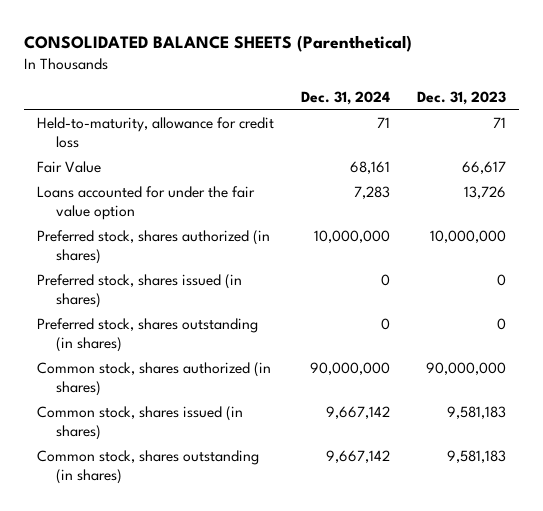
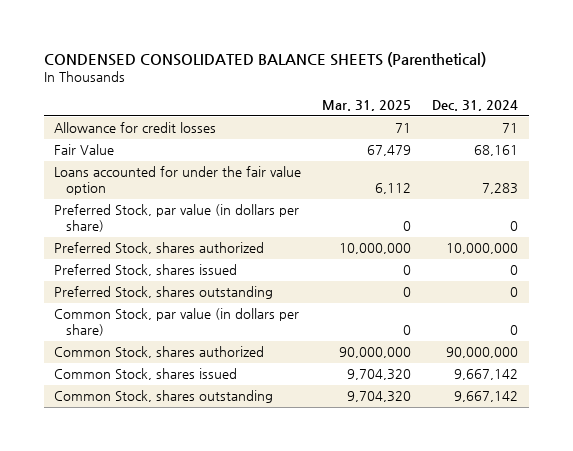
[24,35,413,53] CONSOLIDATED BALANCE SHEETS (Parenthetical) -> [44,51,487,67] CONDENSED CONSOLIDATED BALANCE SHEETS (Parenthetical)
[416,90,506,105] Dec. 31, 2023 -> none
none -> [322,100,412,112] Mar. 31, 2025
[37,116,275,148] Held-to-maturity, allowance for credit loss -> [54,122,217,134] Allowance for credit losses
none -> [54,204,300,233] Preferred Stock, par value (in dollars per share)
[37,229,271,264] Preferred stock, shares authorized (in shares) -> [54,242,265,255] Preferred Stock, shares authorized
[37,273,243,308] Preferred stock, shares issued (in shares) -> [54,264,238,277] Preferred Stock, shares issued
[37,317,259,352] Preferred stock, shares outstanding (in shares) -> [54,286,274,300] Preferred Stock, shares outstanding
none -> [54,308,300,337] Common Stock, par value (in dollars per share)
[37,361,272,396] Common stock, shares authorized (in shares) -> [54,346,265,359] Common Stock, shares authorized
[37,405,244,440] Common stock, shares issued (in shares) -> [54,368,238,381] Common Stock, shares issued
[37,449,260,484] Common stock, shares outstanding (in shares) -> [54,390,274,404] Common Stock, shares outstanding

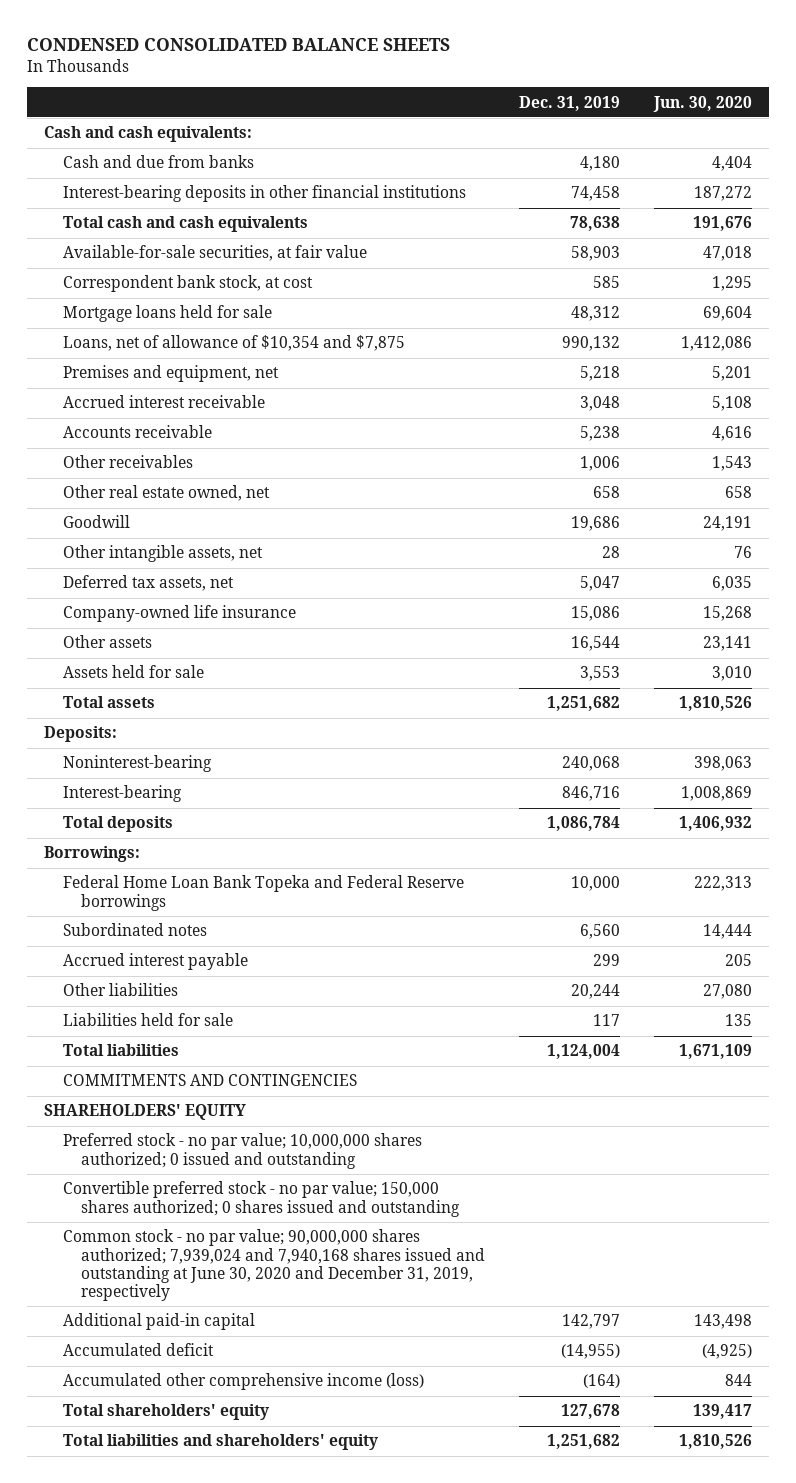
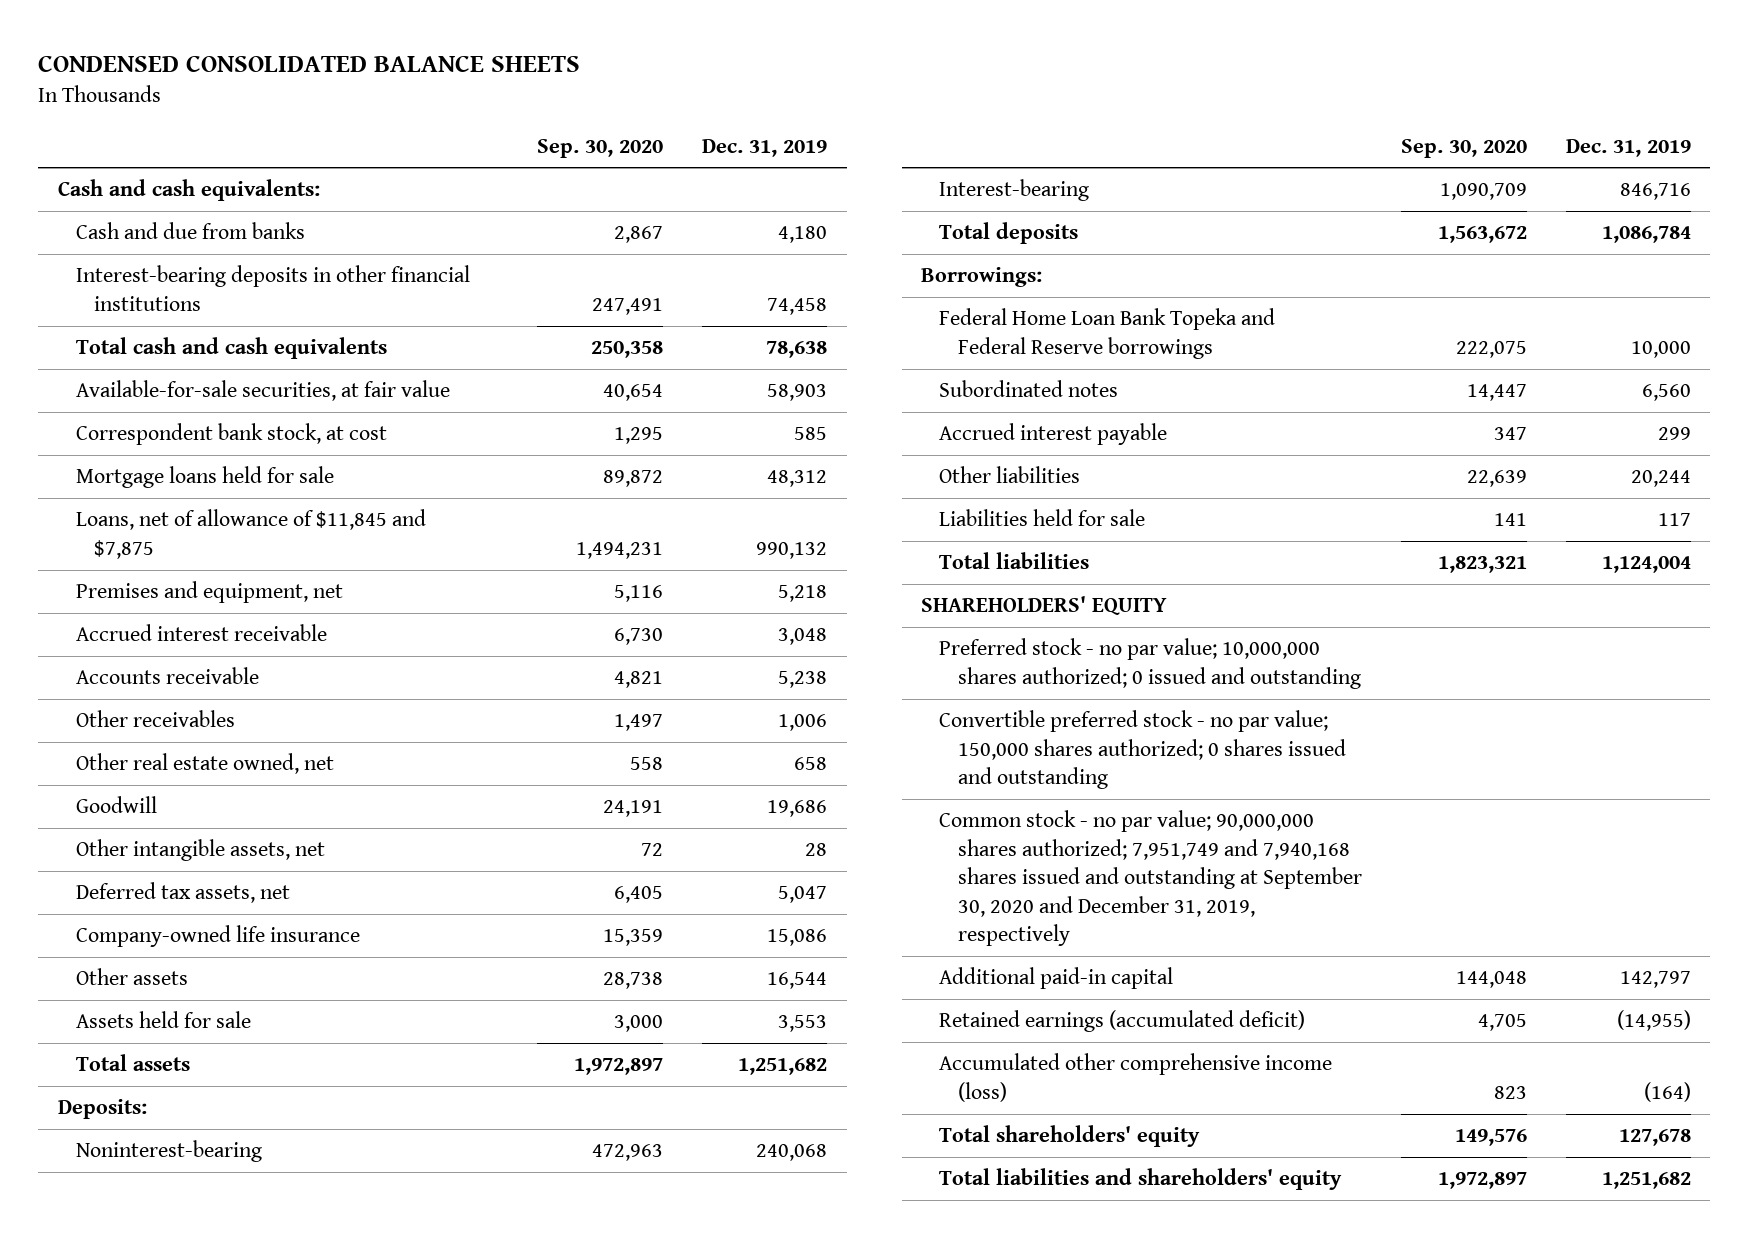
[652,95,752,112] Jun. 30, 2020 -> none
none -> [537,138,664,158] Sep. 30, 2020
[62,335,405,352] Loans, net of allowance of $10,354 and $7,875 -> [75,509,426,559] Loans, net of allowance of $11,845 and $7,875
[62,1074,357,1087] COMMITMENTS AND CONTINGENCIES -> none
[62,1229,486,1301] Common stock - no par value; 90,000,000 shares authorized; 7,939,024 and 7,940,168 shares issued and outstanding at June 30, 2020 and December 31, 2019, respectively -> [939,810,1362,947] Common stock - no par value; 90,000,000 shares authorized; 7,951,749 and 7,940,168 shares issued and outstanding at September 30, 2020 and December 31, 2019, respectively
[62,1343,214,1357] Accumulated deficit -> [939,1010,1306,1033] Retained earnings (accumulated deficit)

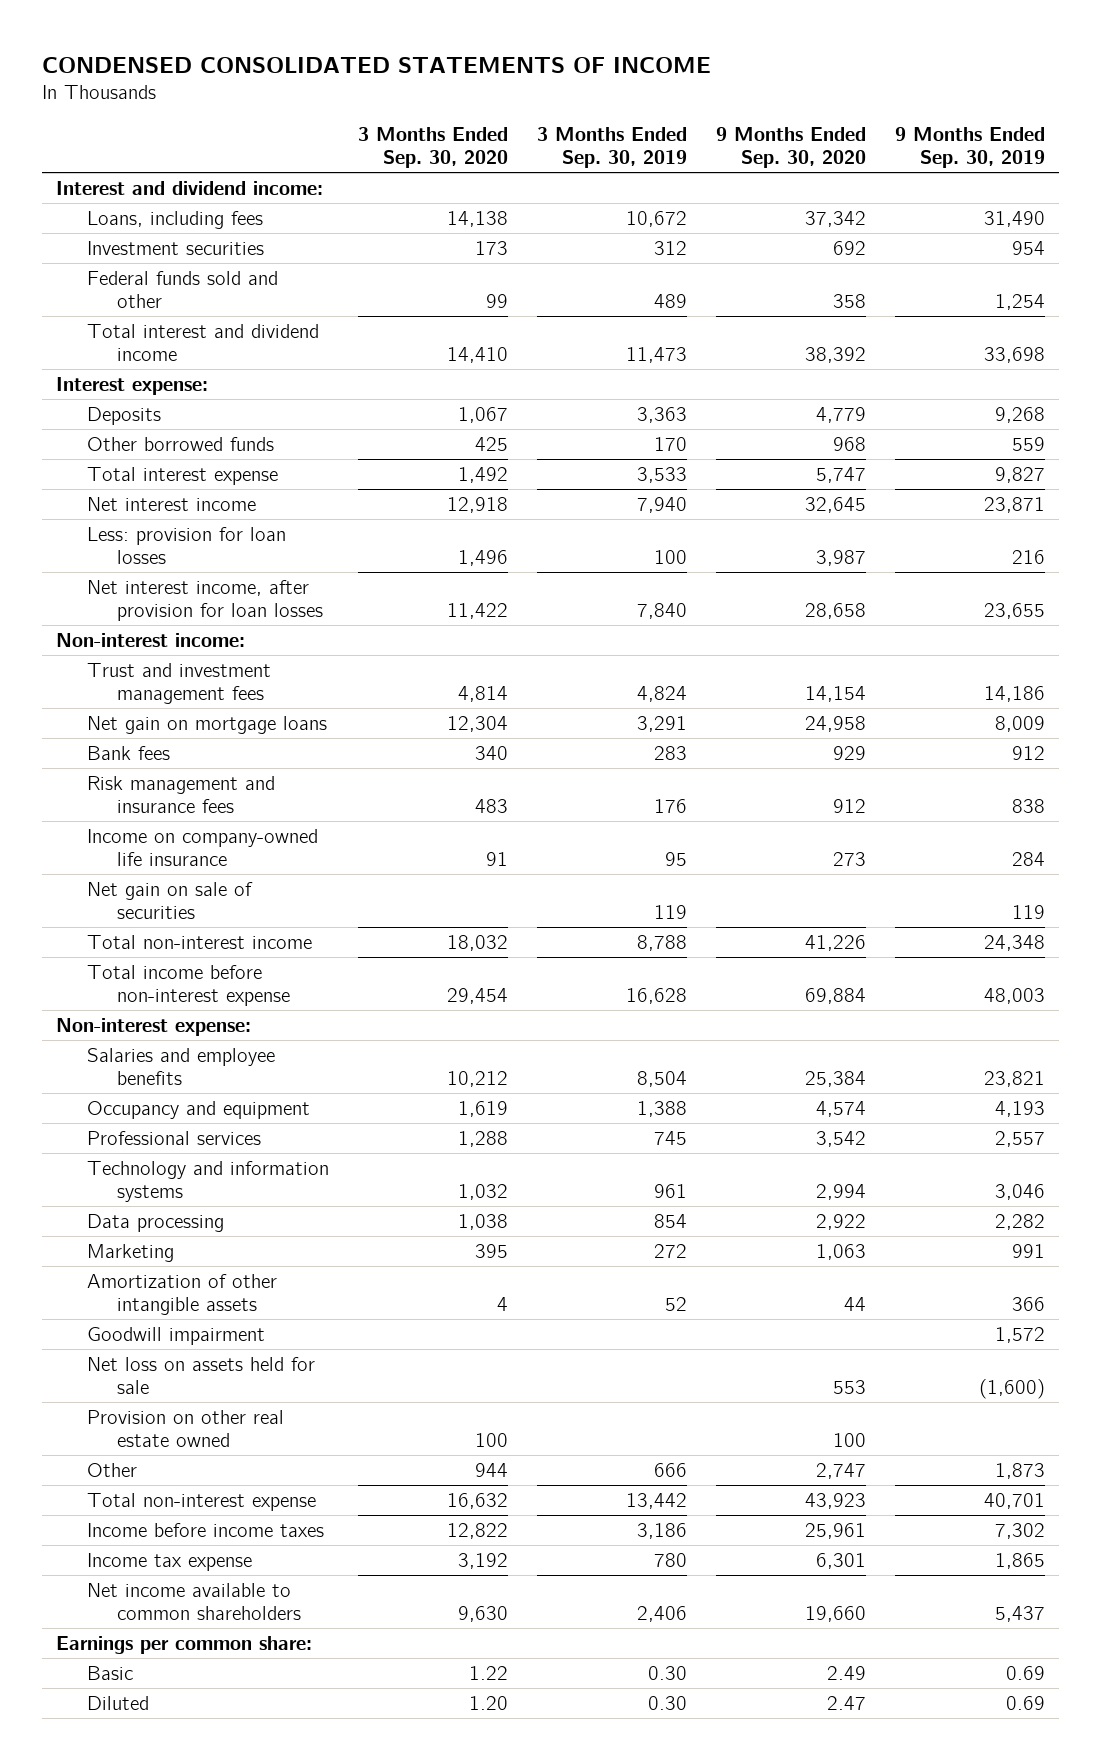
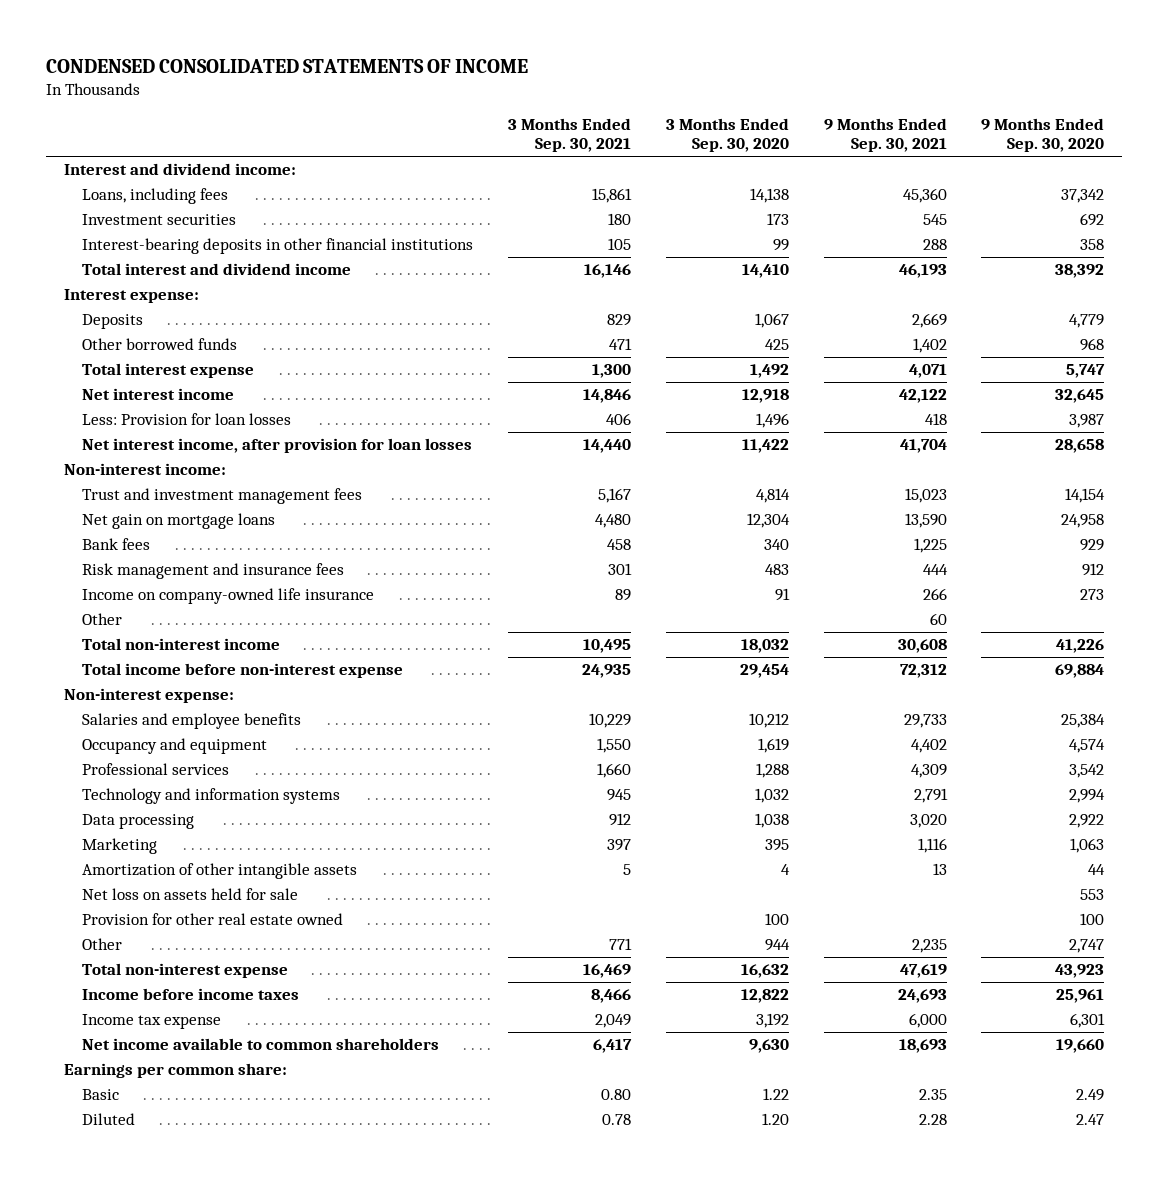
[536,127,687,169] 3 Months Ended Sep. 30, 2019 -> none
[894,127,1045,169] 9 Months Ended Sep. 30, 2019 -> none
none -> [508,118,632,153] 3 Months Ended Sep. 30, 2021
none -> [823,118,947,153] 9 Months Ended Sep. 30, 2021
[86,270,278,309] Federal funds sold and other -> [82,238,474,255] Interest-bearing deposits in other financial institutions
[86,526,286,565] Less: provision for loan losses -> [82,413,292,426] Less: Provision for loan losses
[86,881,253,920] Net gain on sale of securities -> none
none -> [82,613,123,626] Other
[86,1326,265,1345] Goodwill impairment -> none
[86,1409,284,1448] Provision on other real estate owned -> [82,913,344,926] Provision for other real estate owned

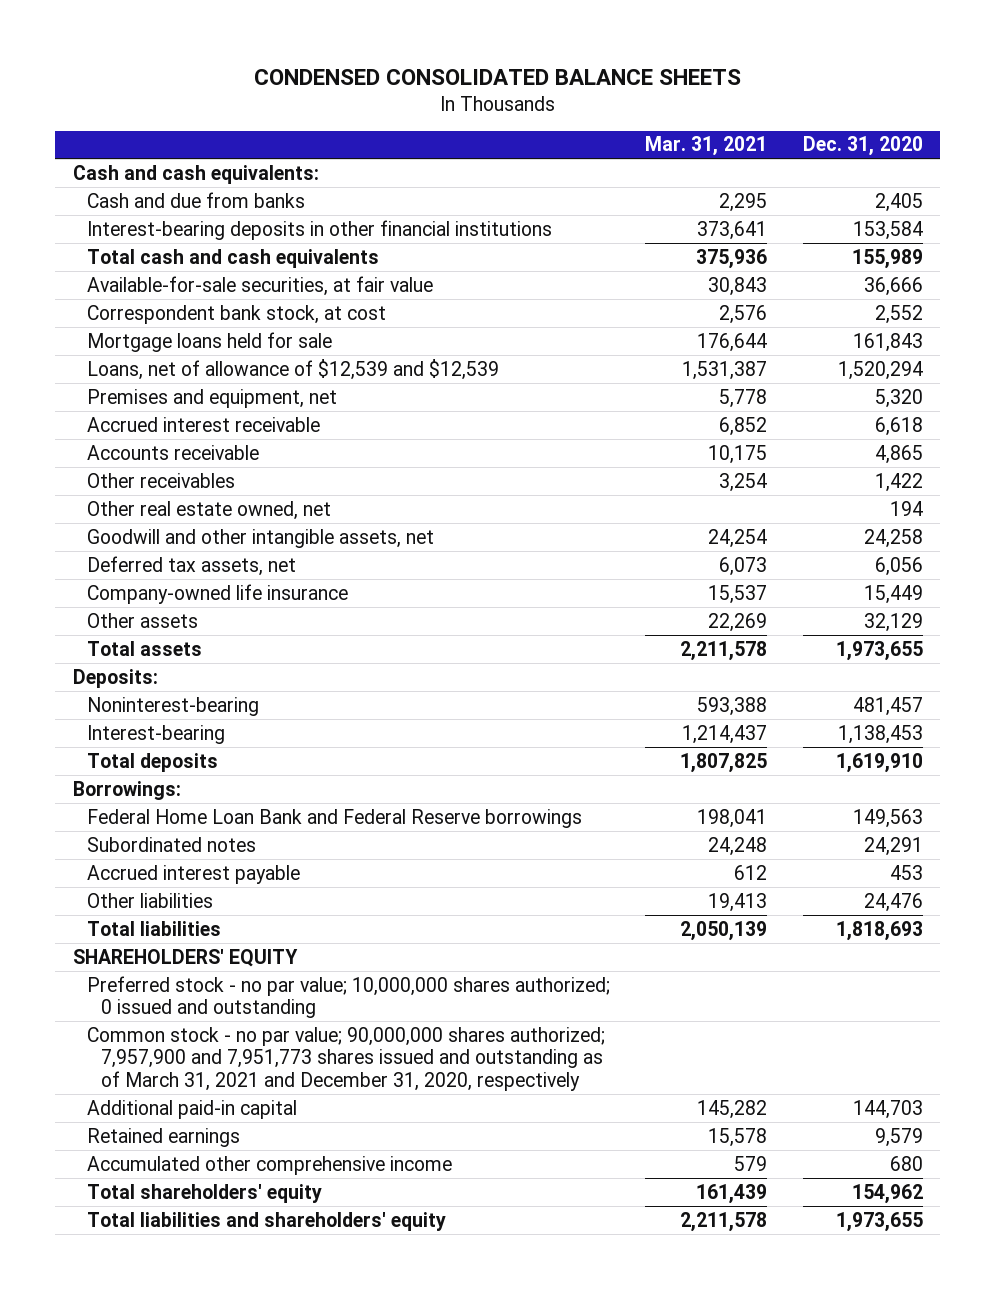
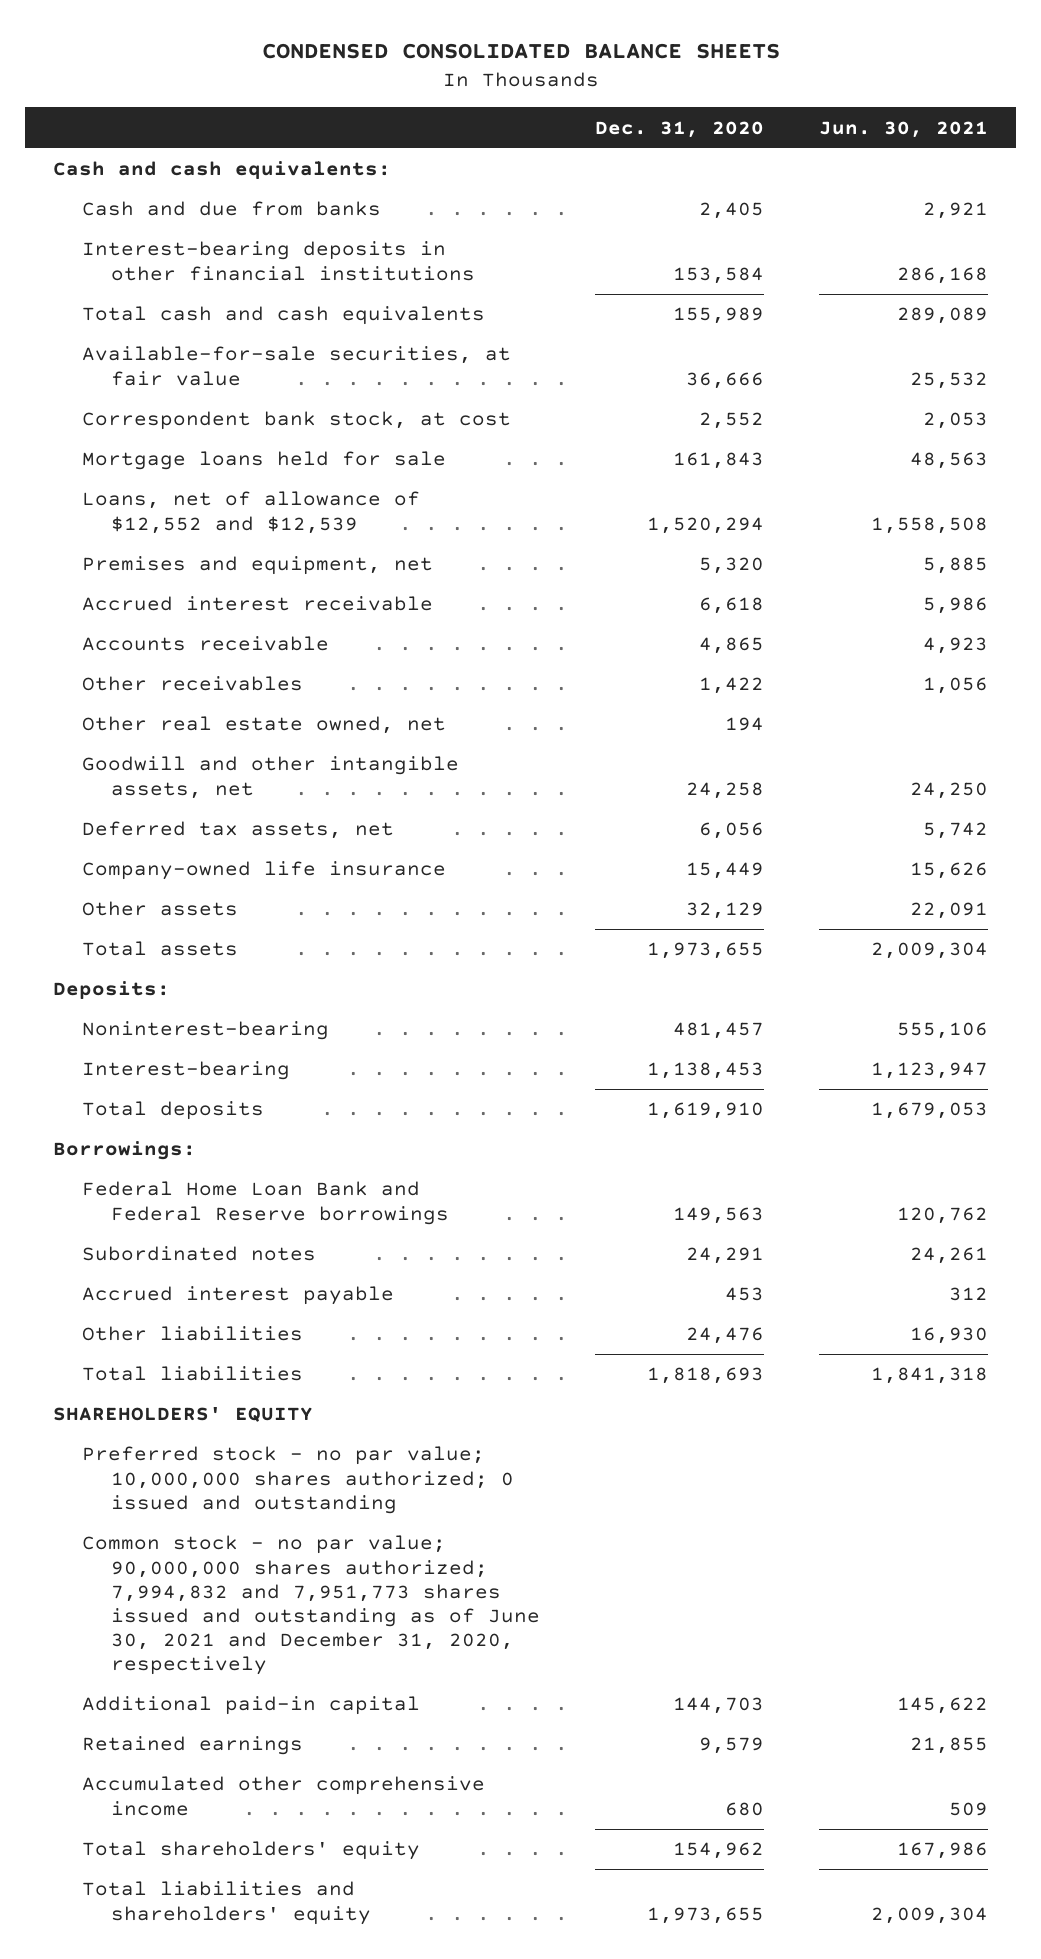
[645,136,768,157] Mar. 31, 2021 -> none
none -> [819,120,989,138] Jun. 30, 2021
[86,358,499,380] Loans, net of allowance of $12,539 and $12,539 -> [81,491,420,534] Loans, net of allowance of $12,552 and $12,539
[86,1026,605,1091] Common stock - no par value; 90,000,000 shares authorized; 7,957,900 and 7,951,773 shares issued and outstanding as of March 31, 2021 and December 31, 2020, respectively -> [81,1535,540,1676] Common stock - no par value; 90,000,000 shares authorized; 7,994,832 and 7,951,773 shares issued and outstanding as of June 30, 2021 and December 31, 2020, respectively

